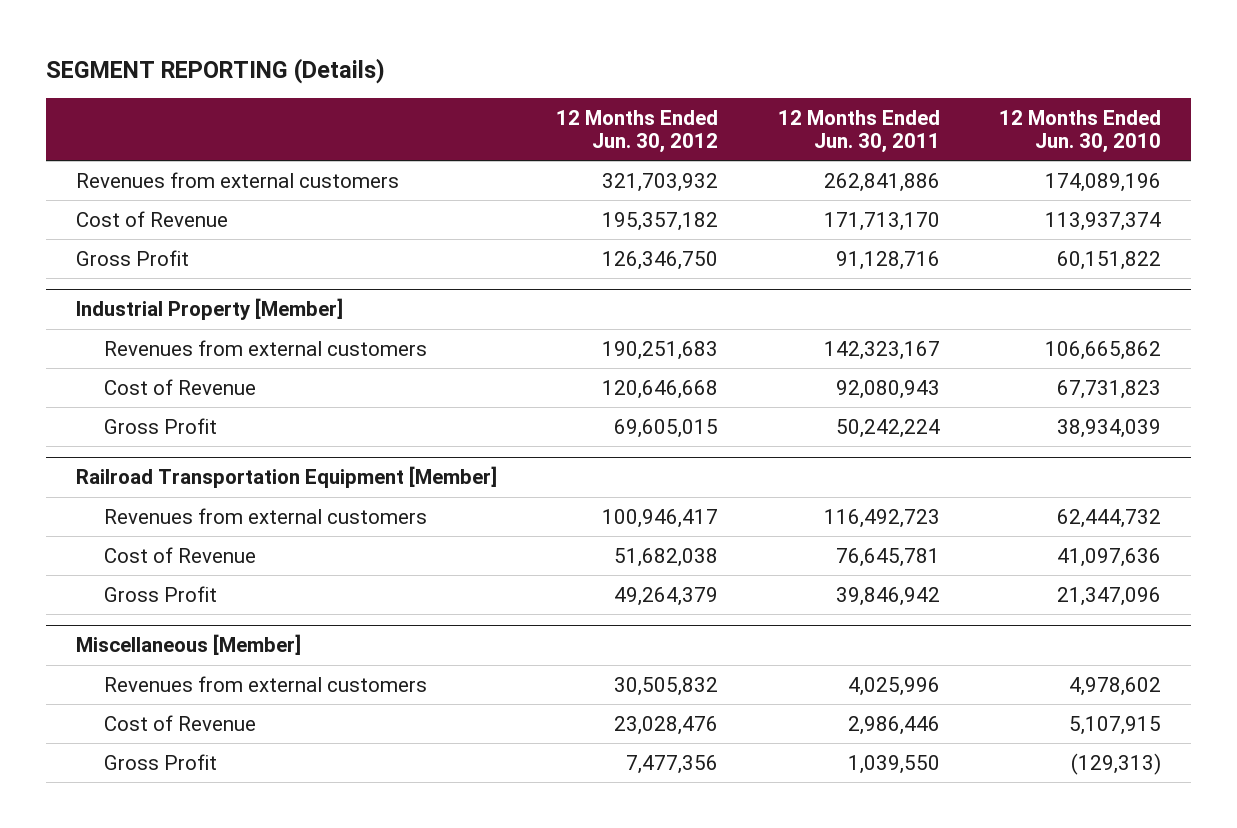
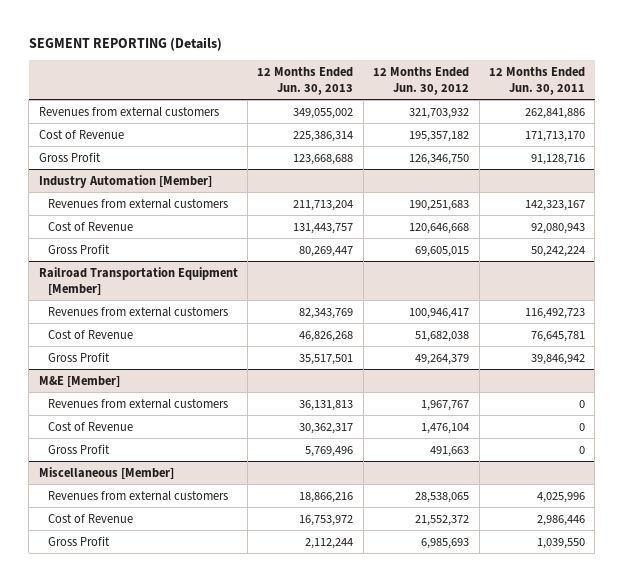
[999,109,1162,154] 12 Months Ended Jun. 30, 2010 -> none
none -> [257,66,354,95] 12 Months Ended Jun. 30, 2013
[75,298,343,321] Industrial Property [Member] -> none
none -> [38,174,212,188] Industry Automation [Member]
none -> [38,375,120,387] M&E [Member]
none -> [47,398,228,409] Revenues from external customers
none -> [47,421,133,431] Cost of Revenue
none -> [47,443,110,454] Gross Profit
[614,676,719,696] 30,505,832 -> [415,491,470,503] 28,538,065
[614,715,719,735] 23,028,476 -> [415,514,470,526] 21,552,372
[626,754,719,774] 7,477,356 -> [421,537,470,549] 6,985,693

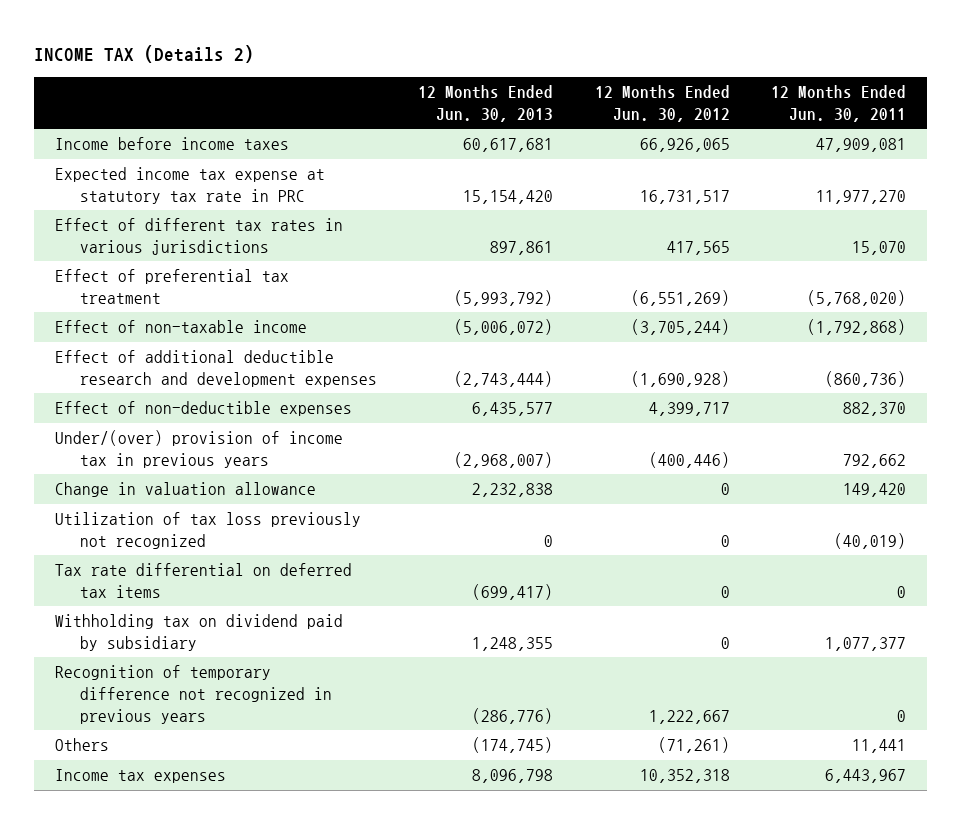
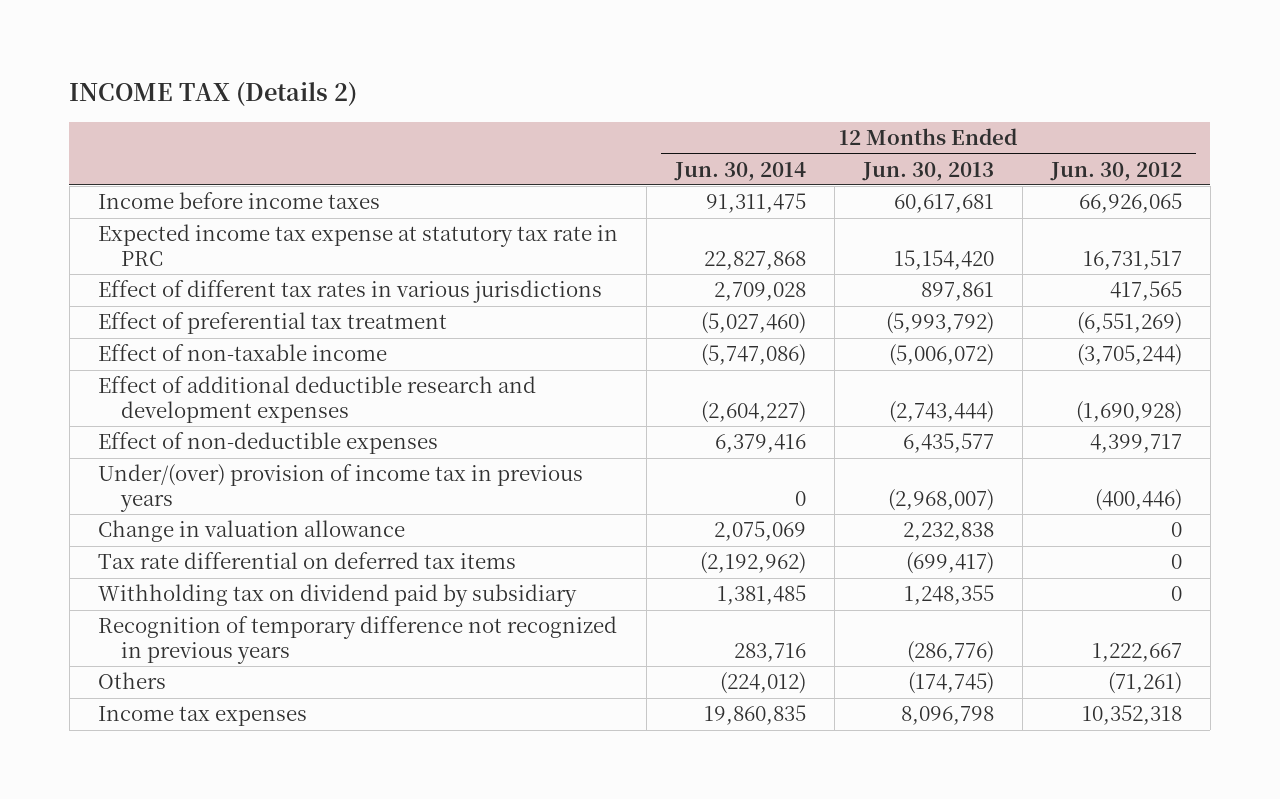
[771,84,907,122] 12 Months Ended Jun. 30, 2011 -> none
none -> [673,161,806,181] Jun. 30, 2014
[54,512,361,549] Utilization of tax loss previously not recognized -> none

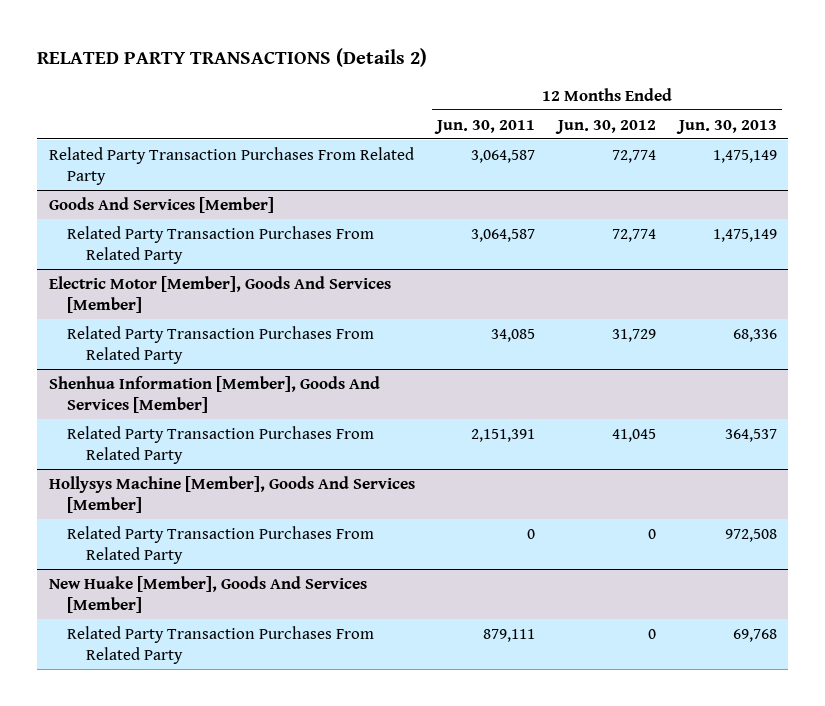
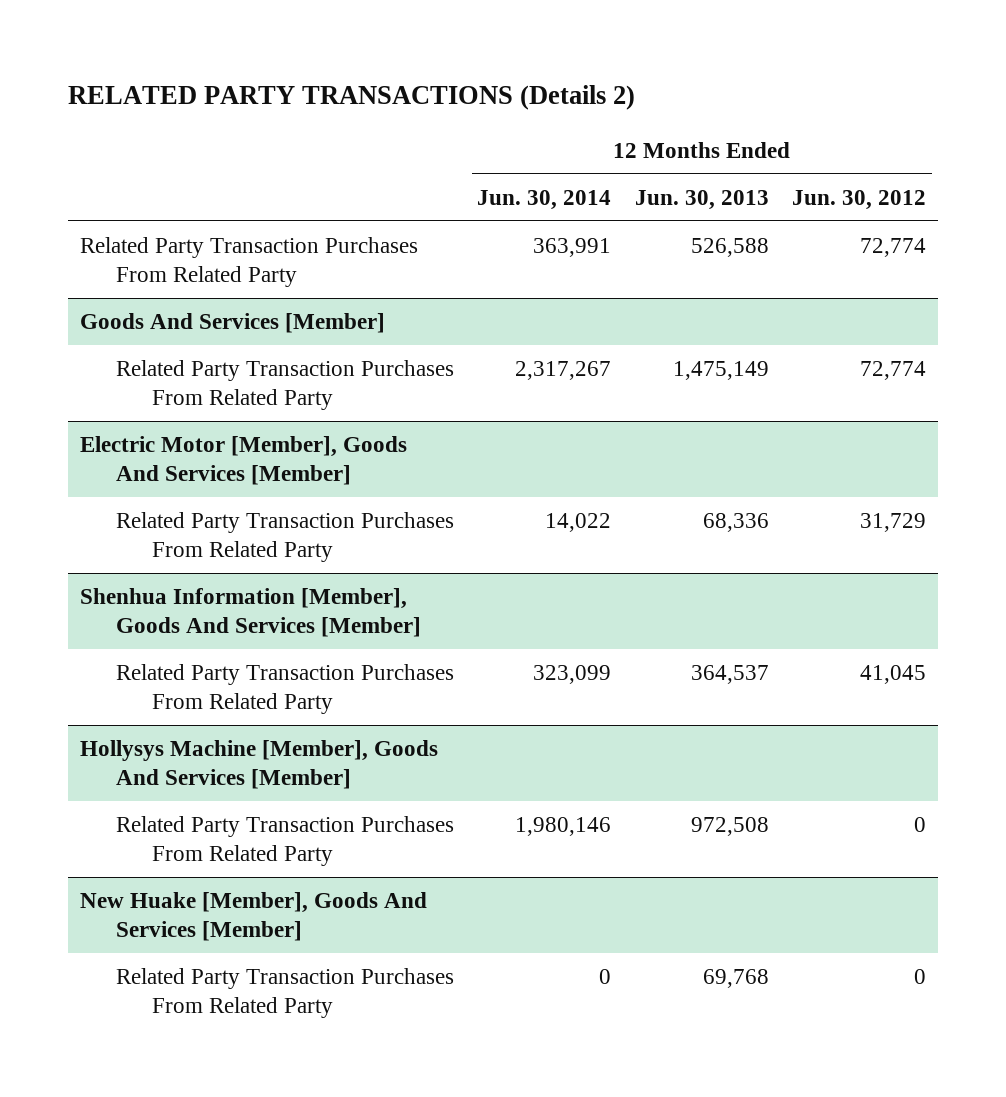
[434,119,536,134] Jun. 30, 2011 -> none
none -> [477,189,612,210] Jun. 30, 2014
[712,149,777,163] 1,475,149 -> [690,238,769,258] 526,588

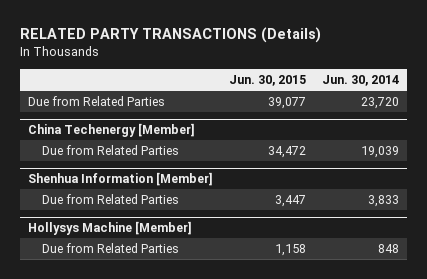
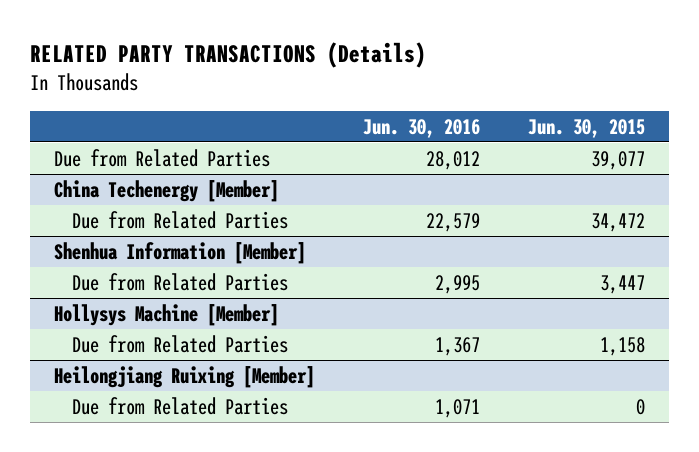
[321,74,399,86] Jun. 30, 2014 -> none
none -> [362,118,480,138] Jun. 30, 2016
none -> [53,365,315,388] Heilongjiang Ruixing [Member]
none -> [72,396,289,415] Due from Related Parties

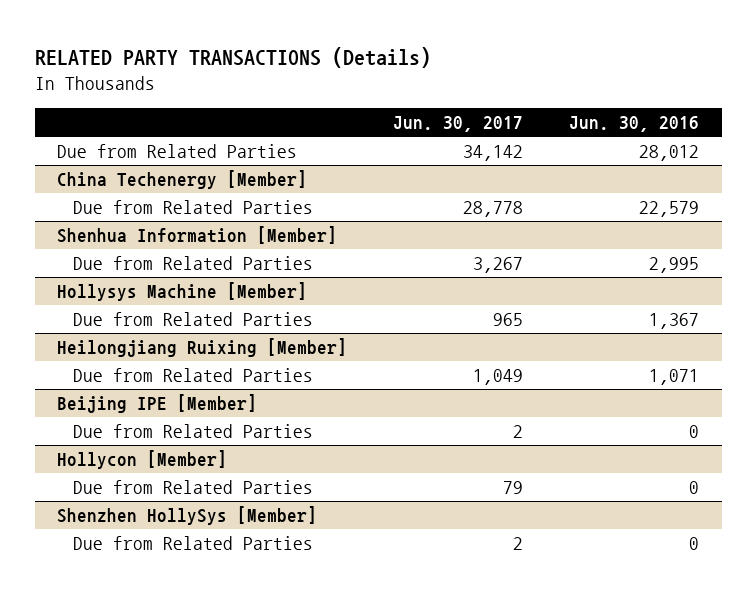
[528,118,646,138] Jun. 30, 2015 -> none
none -> [393,115,524,132] Jun. 30, 2017
none -> [57,394,258,414] Beijing IPE [Member]
none -> [72,424,313,439] Due from Related Parties
none -> [57,450,228,470] Hollycon [Member]
none -> [72,480,313,495] Due from Related Parties
none -> [57,506,318,526] Shenzhen HollySys [Member]
none -> [72,536,313,551] Due from Related Parties

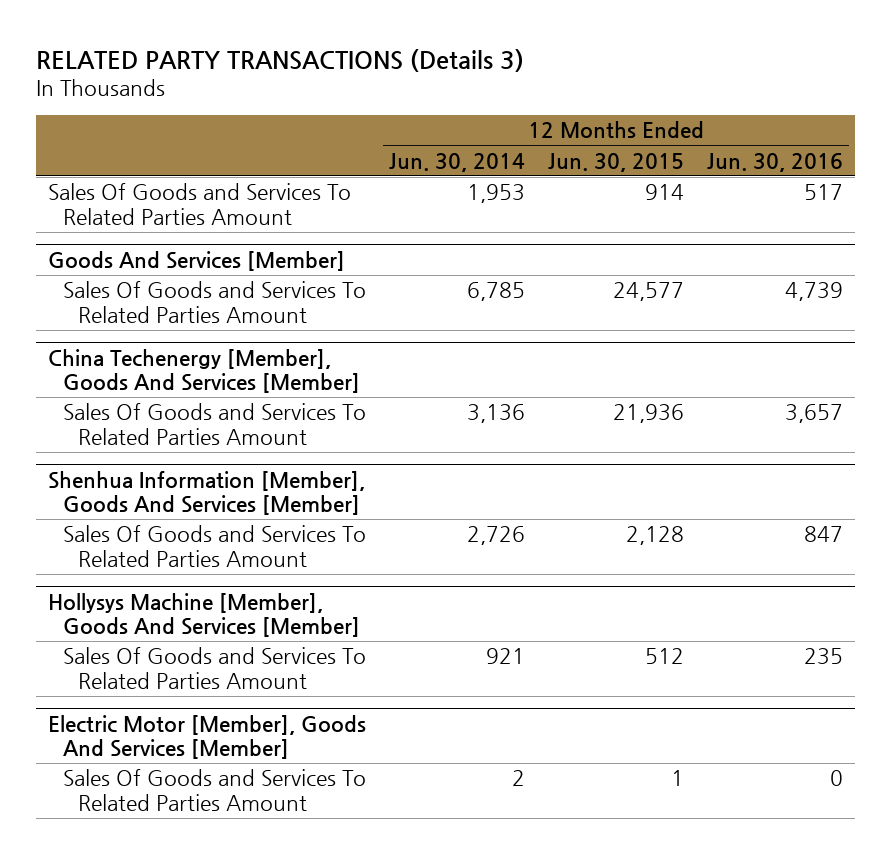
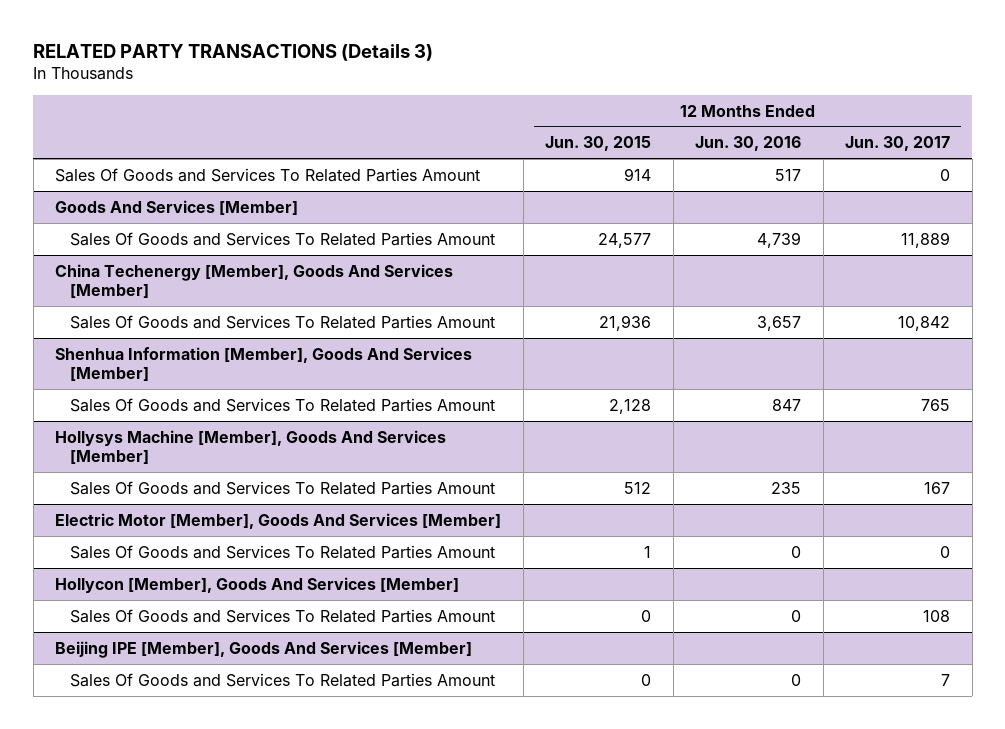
[388,152,525,172] Jun. 30, 2014 -> none
none -> [845,136,951,152] Jun. 30, 2017
none -> [55,576,460,593] Hollycon [Member], Goods And Services [Member]
none -> [69,608,495,623] Sales Of Goods and Services To Related Parties Amount
none -> [55,640,473,658] Beijing IPE [Member], Goods And Services [Member]
none -> [69,672,495,687] Sales Of Goods and Services To Related Parties Amount

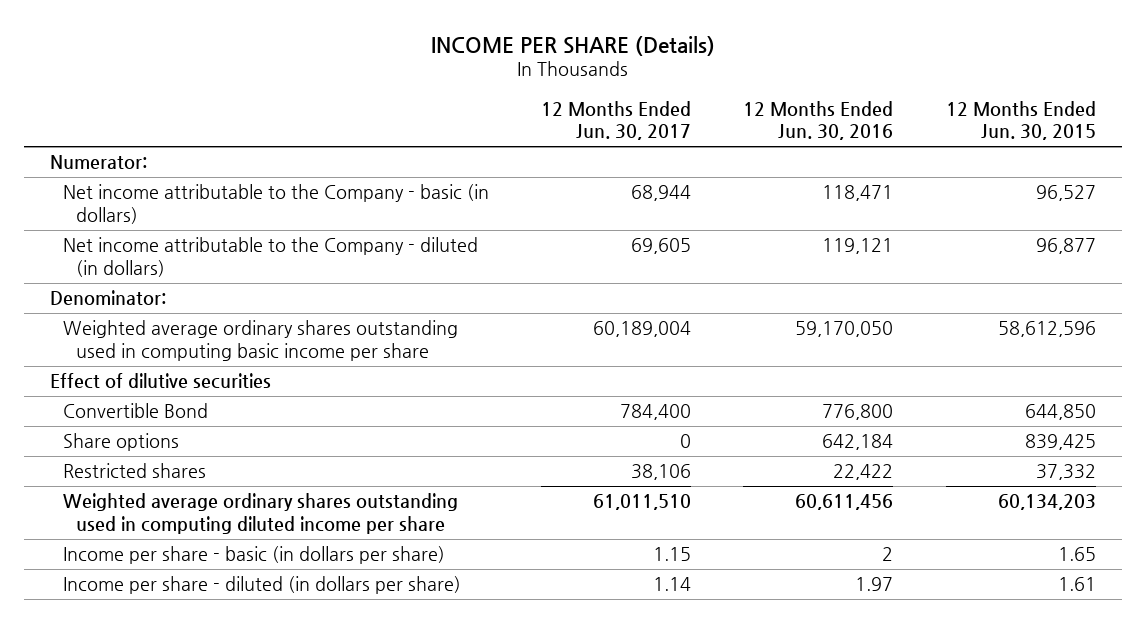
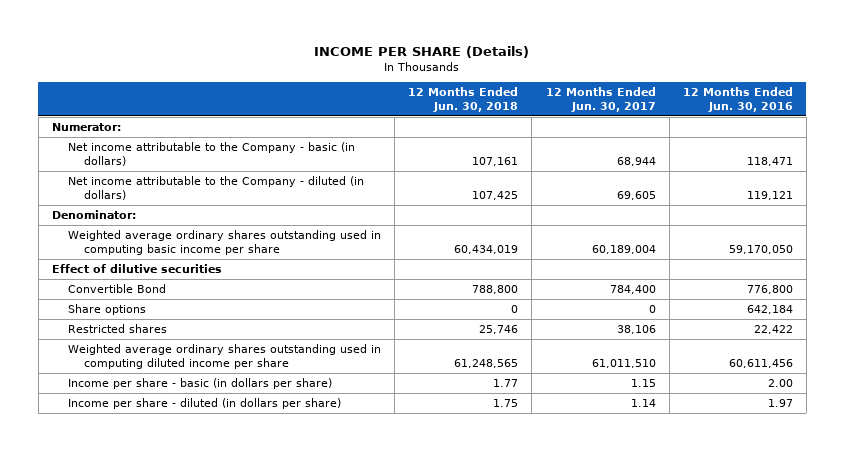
[945,100,1096,141] 12 Months Ended Jun. 30, 2015 -> none
none -> [408,86,519,112] 12 Months Ended Jun. 30, 2018
[882,547,894,562] 2 -> [767,379,793,388] 2.00

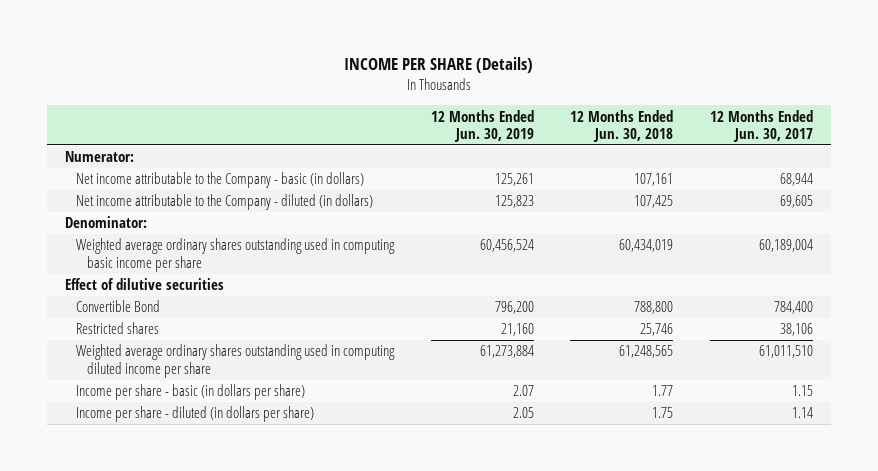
[682,86,793,112] 12 Months Ended Jun. 30, 2016 -> none
none -> [430,109,534,143] 12 Months Ended Jun. 30, 2019
[68,304,147,316] Share options -> none

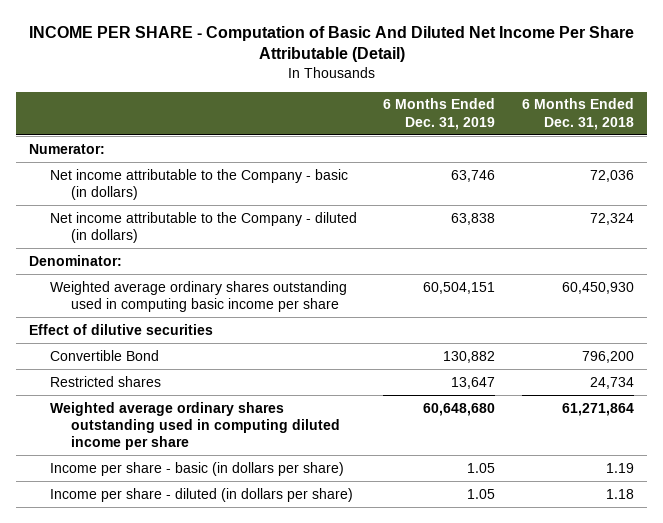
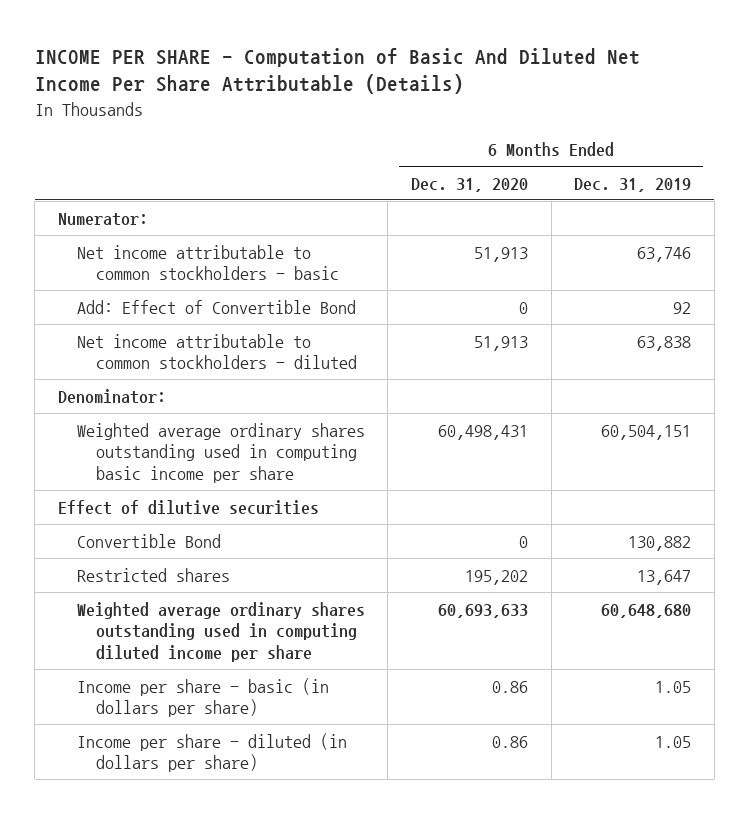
[28,25,634,63] INCOME PER SHARE - Computation of Basic And Diluted Net Income Per Share Attributable (Detail) -> [34,47,640,95] INCOME PER SHARE - Computation of Basic And Diluted Net Income Per Share Attributable (Details)
[521,98,634,130] 6 Months Ended Dec. 31, 2018 -> none
none -> [410,177,528,192] Dec. 31, 2020
[50,168,349,200] Net income attributable to the Company - basic (in dollars) -> [76,244,339,281] Net income attributable to common stockholders - basic
none -> [76,299,356,314] Add: Effect of Convertible Bond
[50,211,358,243] Net income attributable to the Company - diluted (in dollars) -> [76,333,357,370] Net income attributable to common stockholders - diluted

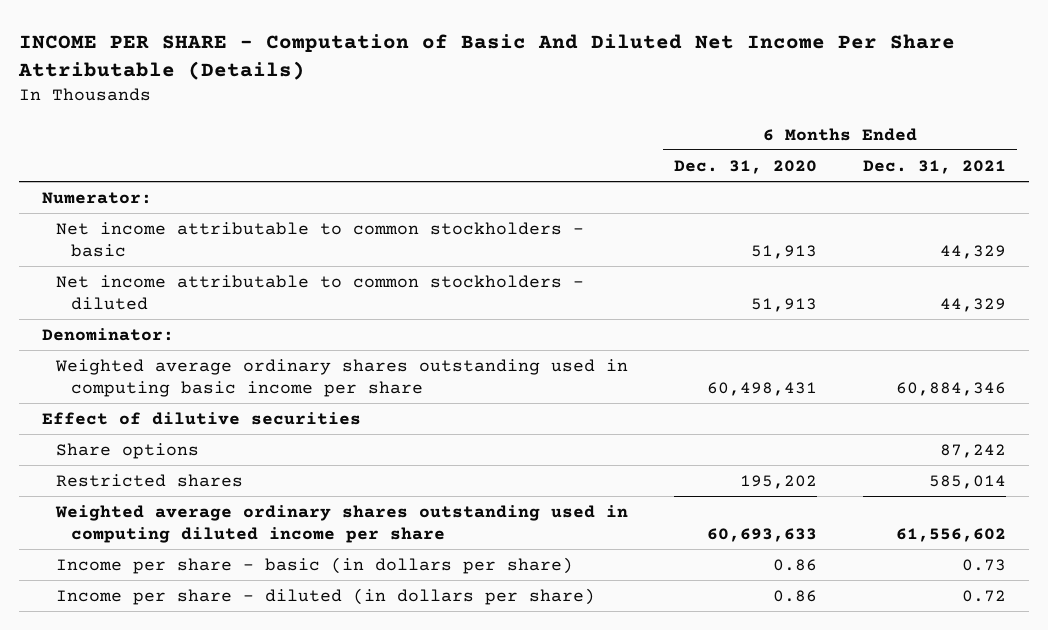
[574,177,692,192] Dec. 31, 2019 -> none
none -> [862,159,1006,174] Dec. 31, 2021
[76,299,356,314] Add: Effect of Convertible Bond -> none
[76,533,221,548] Convertible Bond -> none
none -> [56,442,200,459] Share options

